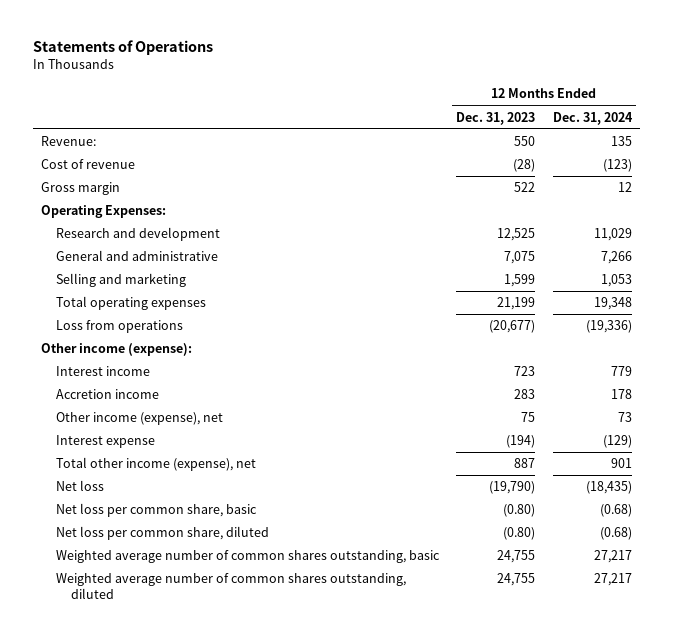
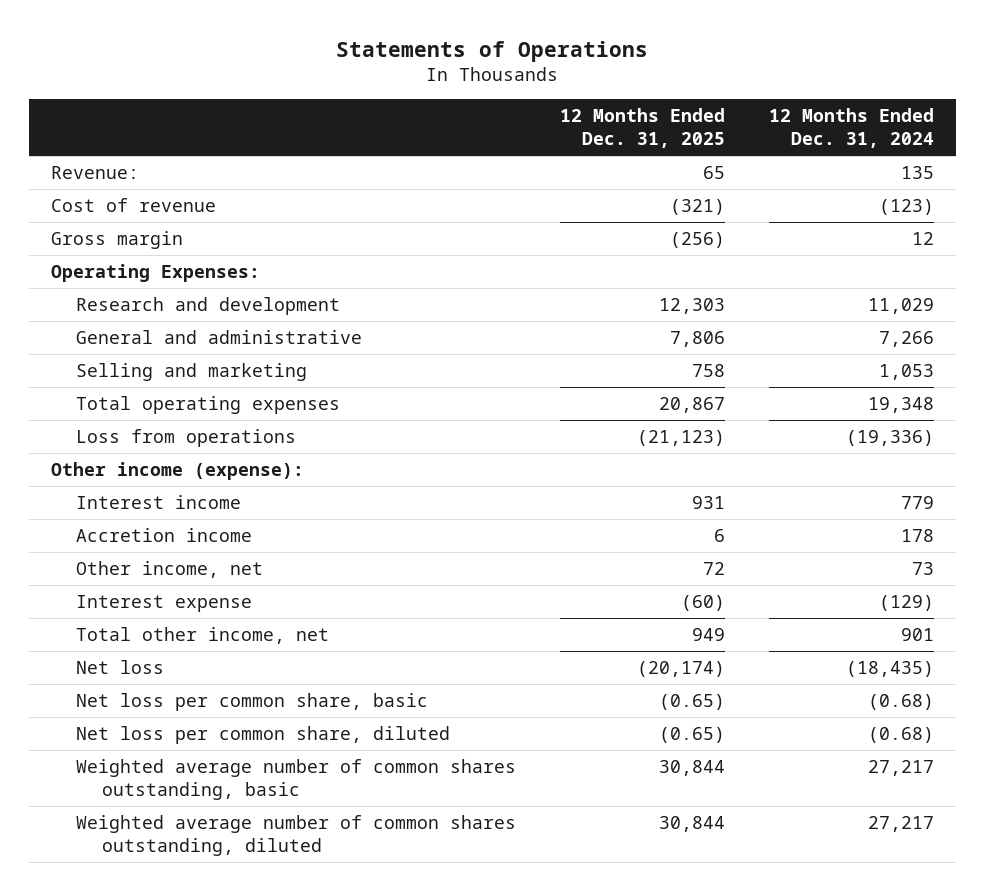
[456,111,536,125] Dec. 31, 2023 -> none
none -> [560,108,726,149] 12 Months Ended Dec. 31, 2025
[56,412,224,426] Other income (expense), net -> [76,560,264,578] Other income, net
[56,457,257,472] Total other income (expense), net -> [76,626,330,644] Total other income, net

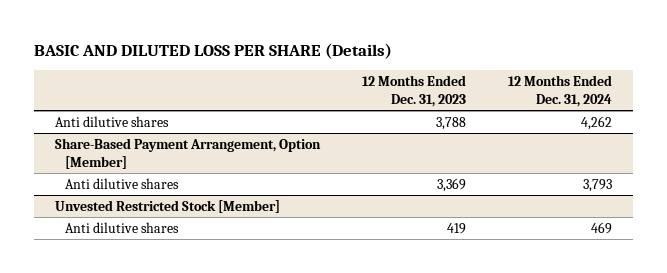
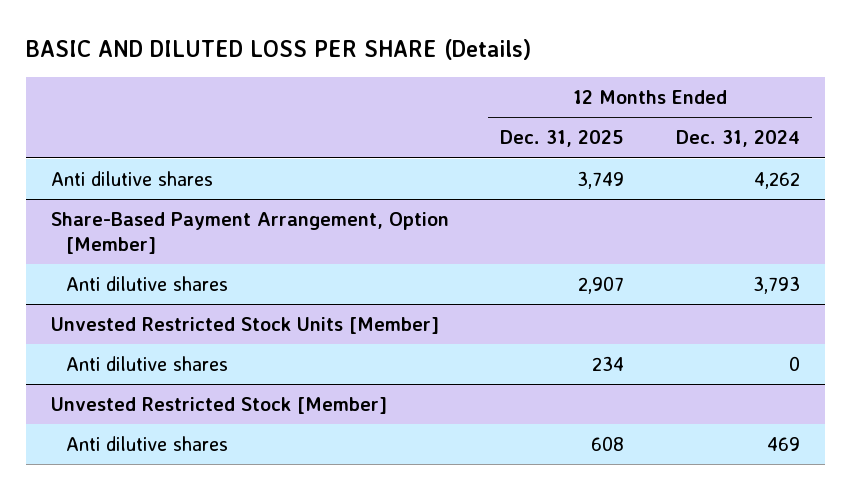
[361,75,466,107] 12 Months Ended Dec. 31, 2023 -> none
none -> [500,130,625,148] Dec. 31, 2025
none -> [51,317,440,335] Unvested Restricted Stock Units [Member]
none -> [66,356,229,372] Anti dilutive shares

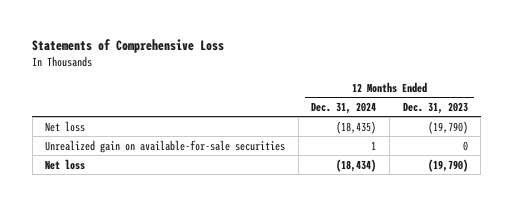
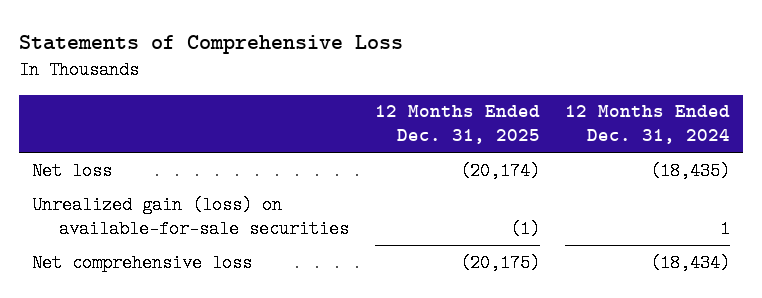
[402,101,468,114] Dec. 31, 2023 -> none
none -> [374,105,540,145] 12 Months Ended Dec. 31, 2025
[45,139,286,153] Unrealized gain on available-for-sale securities -> [31,195,350,238] Unrealized gain (loss) on available-for-sale securities
[45,158,86,170] Net loss -> [31,253,252,272] Net comprehensive loss

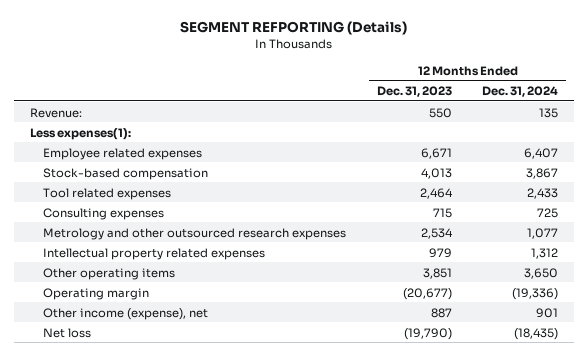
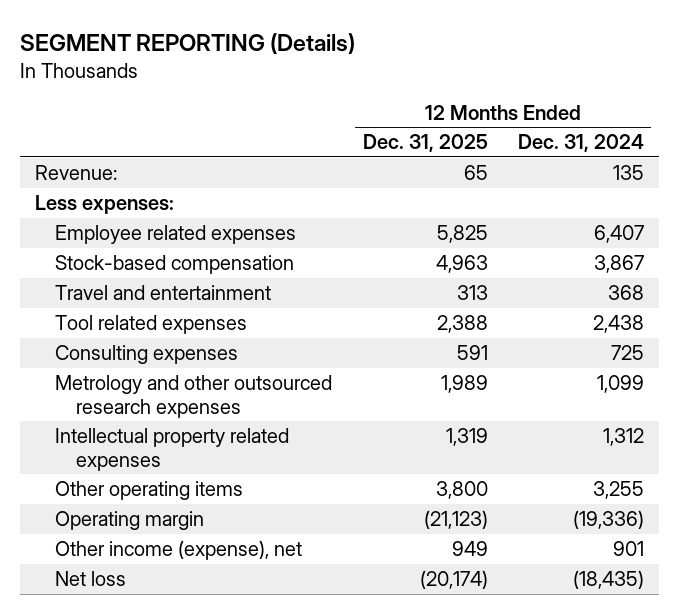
[180,21,408,36] SEGMENT REFPORTING (Details) -> [20,32,356,54] SEGMENT REPORTING (Details)
[376,85,452,97] Dec. 31, 2023 -> none
none -> [362,134,488,153] Dec. 31, 2025
[29,127,131,140] Less expenses(1): -> [35,195,175,215] Less expenses:
none -> [55,285,272,301] Travel and entertainment
[527,187,559,199] 2,433 -> [592,315,644,334] 2,438
[527,227,559,239] 1,077 -> [596,375,644,394] 1,099
[524,267,559,279] 3,650 -> [592,481,644,500] 3,255

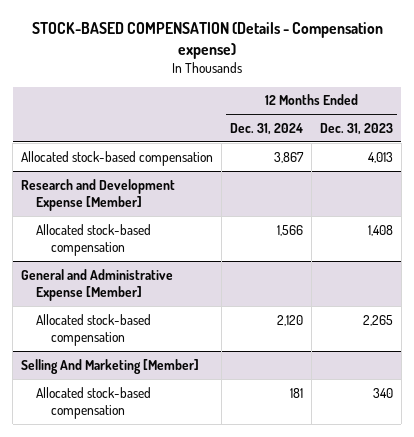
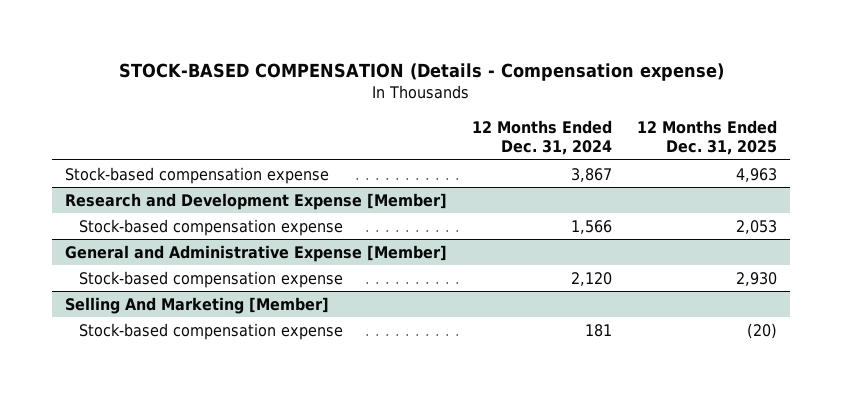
[319,122,393,135] Dec. 31, 2023 -> none
none -> [637,119,778,156] 12 Months Ended Dec. 31, 2025
[21,150,214,166] Allocated stock-based compensation -> [65,166,330,184] Stock-based compensation expense
[36,223,152,257] Allocated stock-based compensation -> [78,218,343,236] Stock-based compensation expense
[36,313,152,347] Allocated stock-based compensation -> [78,270,343,288] Stock-based compensation expense
[36,386,152,420] Allocated stock-based compensation -> [78,322,343,340] Stock-based compensation expense

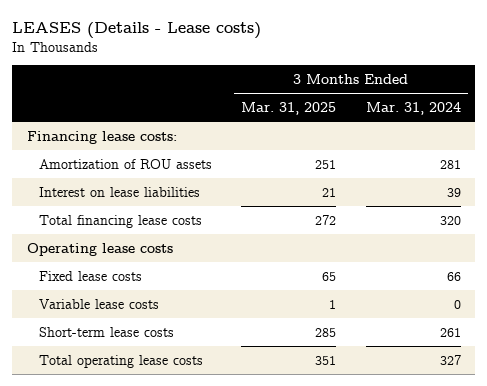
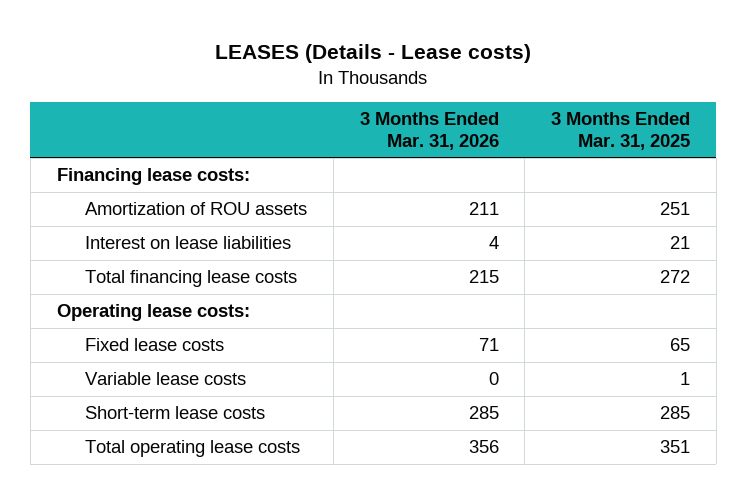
[365,101,461,115] Mar. 31, 2024 -> none
none -> [359,112,499,151] 3 Months Ended Mar. 31, 2026
[26,242,173,256] Operating lease costs -> [56,304,250,322] Operating lease costs:

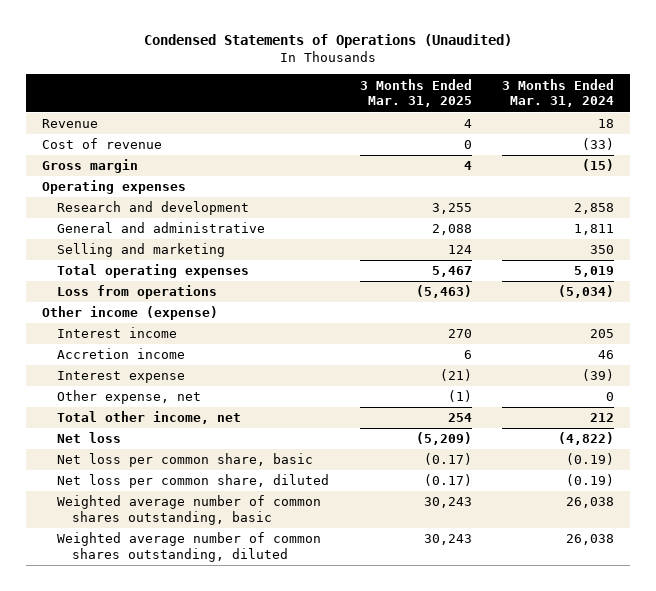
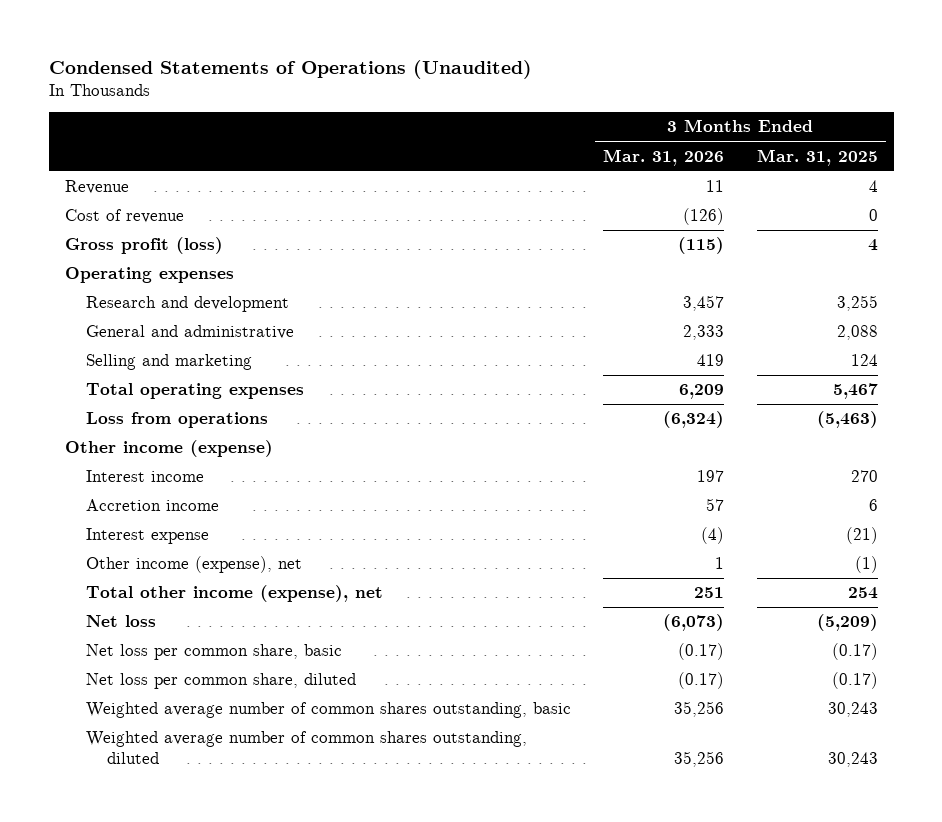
[502,78,615,108] 3 Months Ended Mar. 31, 2024 -> none
none -> [603,148,725,166] Mar. 31, 2026
[41,159,138,174] Gross margin -> [64,237,223,255] Gross profit (loss)
[56,390,201,405] Other expense, net -> [85,556,302,574] Other income (expense), net
[56,411,241,425] Total other income, net -> [85,585,383,603] Total other income (expense), net

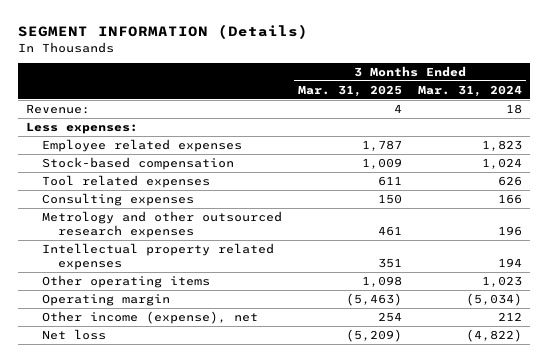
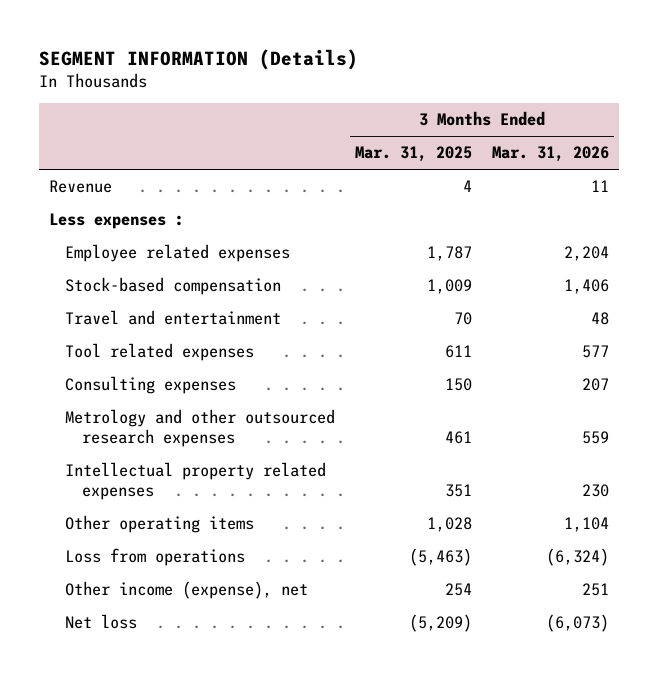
[417,84,522,97] Mar. 31, 2024 -> none
none -> [492,146,610,163] Mar. 31, 2026
[26,103,91,114] Revenue: -> [49,180,113,194] Revenue
[26,121,139,134] Less expenses: -> [49,213,185,230] Less expenses :
none -> [65,310,282,326] Travel and entertainment
[362,275,403,287] 1,098 -> [427,517,473,533] 1,028
[42,293,171,306] Operating margin -> [65,548,246,567] Loss from operations

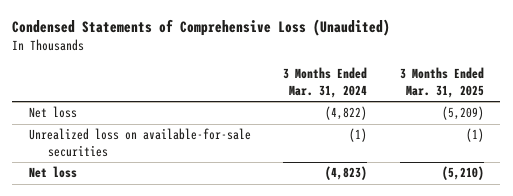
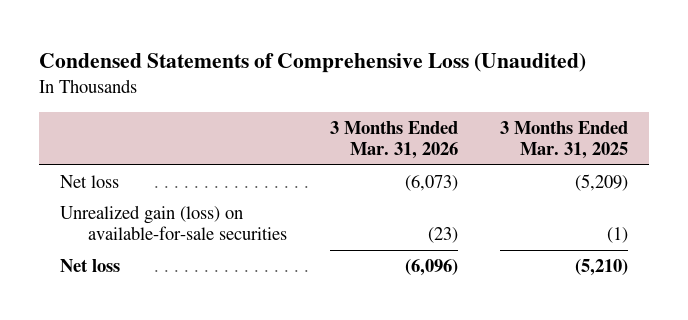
[283,67,368,99] 3 Months Ended Mar. 31, 2024 -> none
none -> [329,120,458,160] 3 Months Ended Mar. 31, 2026
[28,128,251,158] Unrealized loss on available-for-sale securities -> [60,204,288,241] Unrealized gain (loss) on available-for-sale securities

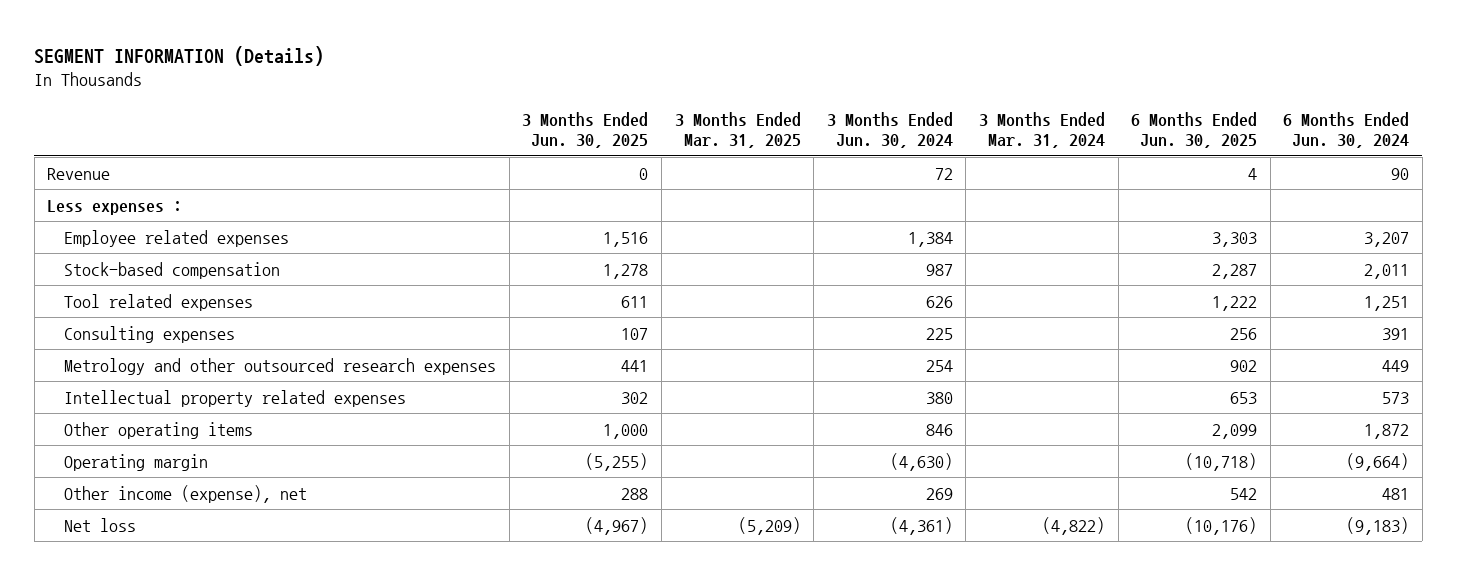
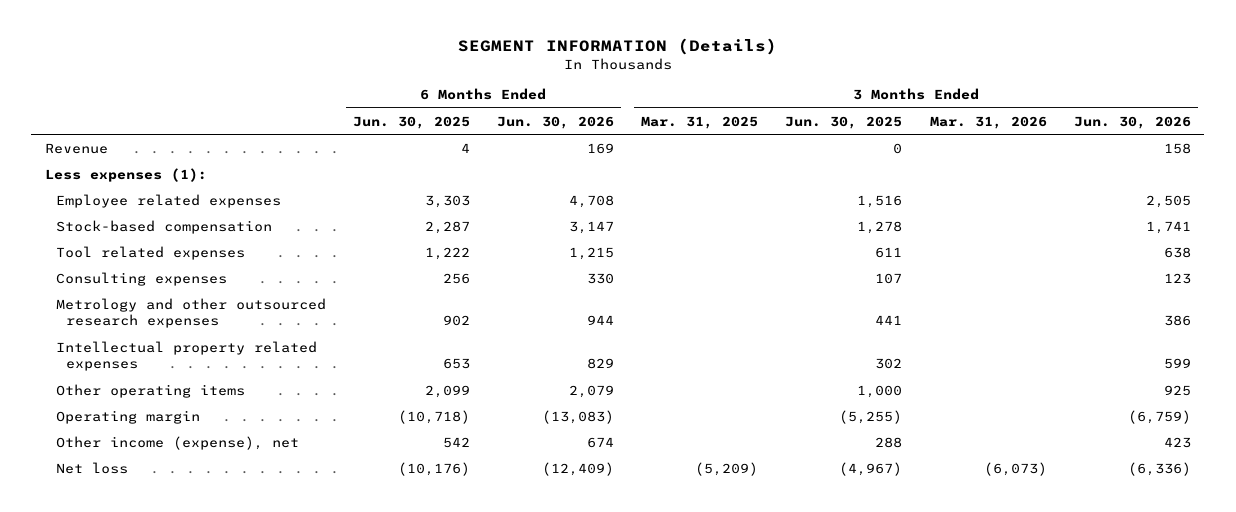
[826,111,953,149] 3 Months Ended Jun. 30, 2024 -> none
[978,111,1105,149] 3 Months Ended Mar. 31, 2024 -> none
[1283,111,1410,149] 6 Months Ended Jun. 30, 2024 -> none
none -> [496,115,614,129] Jun. 30, 2026
none -> [929,115,1047,129] Mar. 31, 2026
none -> [1073,115,1191,129] Jun. 30, 2026
[47,199,183,215] Less expenses : -> [44,167,207,182] Less expenses (1):

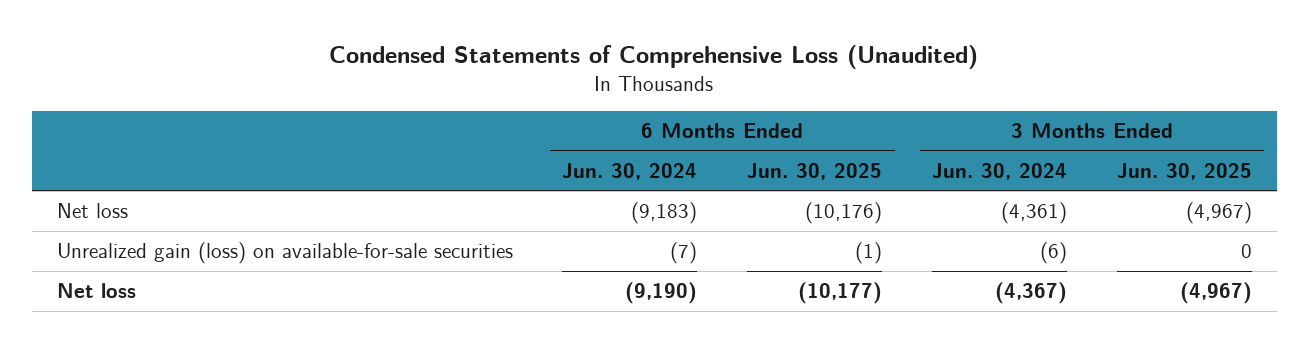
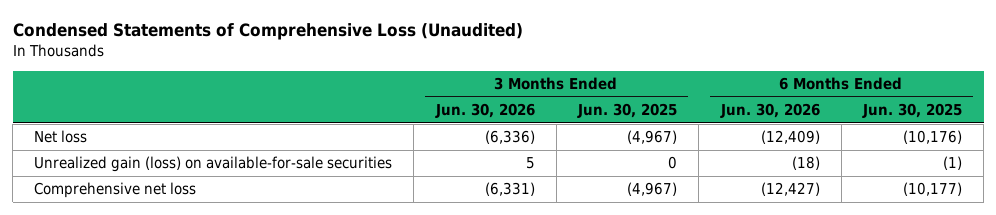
[562,162,698,180] Jun. 30, 2024 -> none
[932,162,1068,180] Jun. 30, 2024 -> none
none -> [434,102,535,118] Jun. 30, 2026
none -> [719,102,820,118] Jun. 30, 2026
[56,282,136,298] Net loss -> [34,182,197,199] Comprehensive net loss

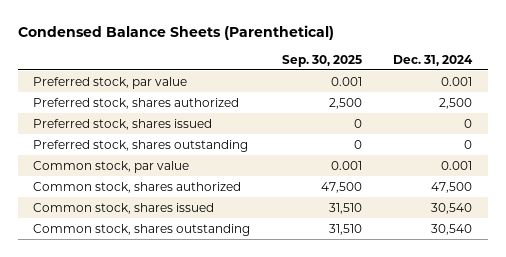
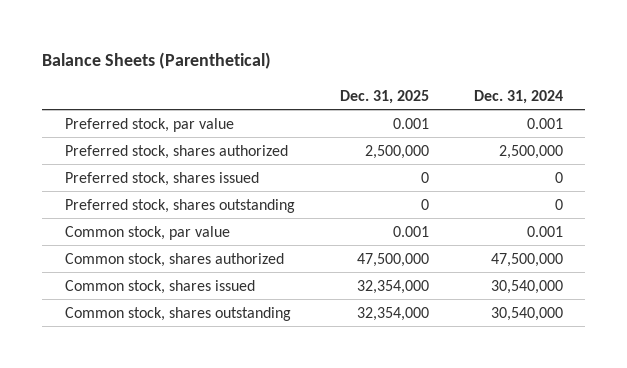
[17,24,334,40] Condensed Balance Sheets (Parenthetical) -> [42,52,272,70] Balance Sheets (Parenthetical)
[281,54,362,67] Sep. 30, 2025 -> none
none -> [339,89,429,104] Dec. 31, 2025
[439,97,473,109] 2,500 -> [498,144,563,159] 2,500,000
[431,181,473,193] 47,500 -> [490,252,563,267] 47,500,000
[431,202,473,214] 30,540 -> [490,279,563,294] 30,540,000
[431,223,473,235] 30,540 -> [490,306,563,321] 30,540,000

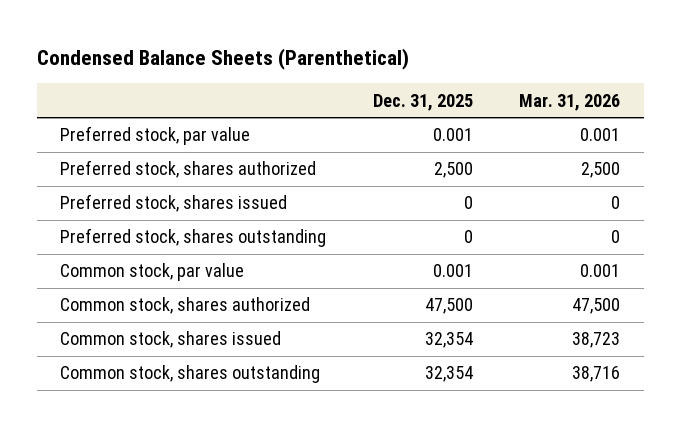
[42,52,272,70] Balance Sheets (Parenthetical) -> [37,48,410,71] Condensed Balance Sheets (Parenthetical)
[473,89,563,104] Dec. 31, 2024 -> none
none -> [519,93,621,111] Mar. 31, 2026
[364,144,429,159] 2,500,000 -> [433,162,473,179] 2,500
[356,252,429,267] 47,500,000 -> [424,298,473,315] 47,500
[356,279,429,294] 32,354,000 -> [424,332,473,349] 32,354
[356,306,429,321] 32,354,000 -> [424,366,473,383] 32,354

